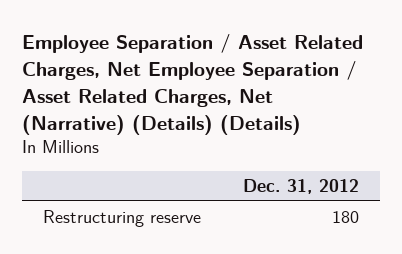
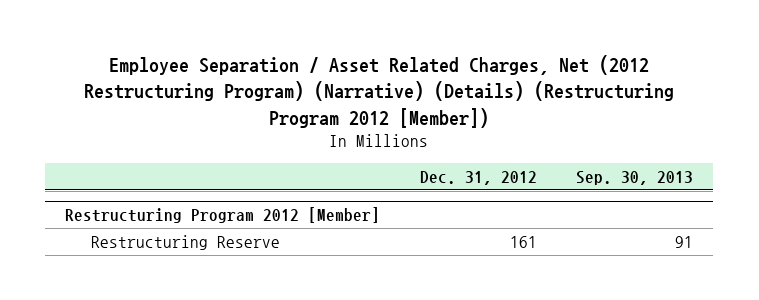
[21,33,363,135] Employee Separation / Asset Related Charges, Net Employee Separation / Asset Related Charges, Net (Narrative) (Details) (Details) -> [84,55,675,128] Employee Separation / Asset Related Charges, Net (2012 Restructuring Program) (Narrative) (Details) (Restructuring Program 2012 [Member])
none -> [576,170,694,185] Sep. 30, 2013
none -> [65,206,381,223] Restructuring Program 2012 [Member]
[42,210,201,228] Restructuring reserve -> [90,234,280,250] Restructuring Reserve
[332,211,360,224] 180 -> [509,235,537,248] 161

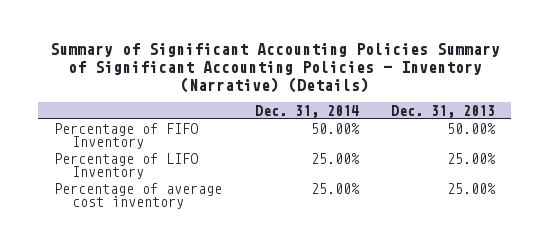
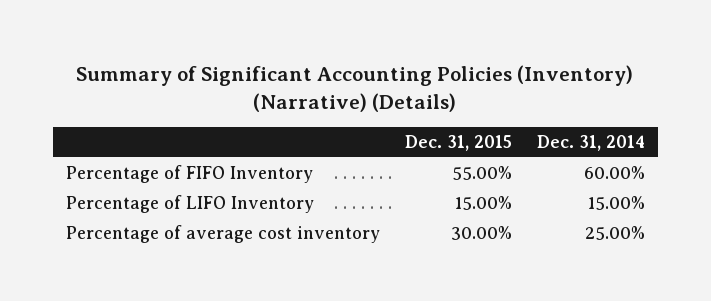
[49,43,500,93] Summary of Significant Accounting Policies Summary of Significant Accounting Policies - Inventory (Narrative) (Details) -> [76,65,634,112] Summary of Significant Accounting Policies (Inventory) (Narrative) (Details)
[391,104,496,118] Dec. 31, 2013 -> none
none -> [404,134,512,151] Dec. 31, 2015
[310,122,360,134] 50.00% -> [584,166,646,180] 60.00%
[310,152,360,164] 25.00% -> [587,196,646,211] 15.00%

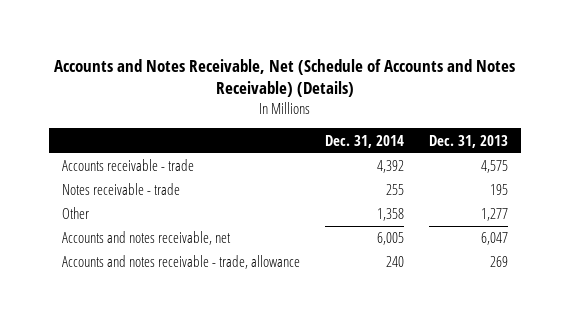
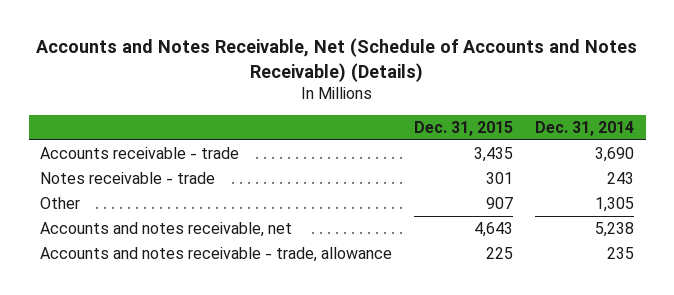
[429,134,509,148] Dec. 31, 2013 -> none
none -> [414,120,514,136] Dec. 31, 2015
[377,160,405,174] 4,392 -> [595,147,635,163] 3,690
[386,184,405,196] 255 -> [607,172,635,185] 243
[377,208,405,222] 1,358 -> [595,197,635,213] 1,305
[377,232,405,246] 6,005 -> [595,222,635,238] 5,238
[386,256,405,268] 240 -> [607,247,635,260] 235

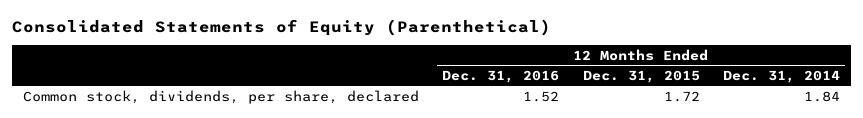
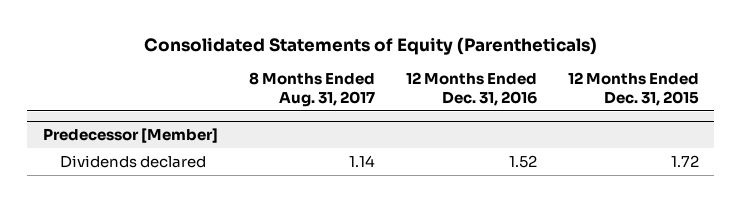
[11,19,551,37] Consolidated Statements of Equity (Parenthetical) -> [143,36,597,55] Consolidated Statements of Equity (Parentheticals)
[722,69,840,83] Dec. 31, 2014 -> none
none -> [248,72,375,107] 8 Months Ended Aug. 31, 2017
none -> [42,128,218,144] Predecessor [Member]
[23,89,420,104] Common stock, dividends, per share, declared -> [59,154,206,168] Dividends declared

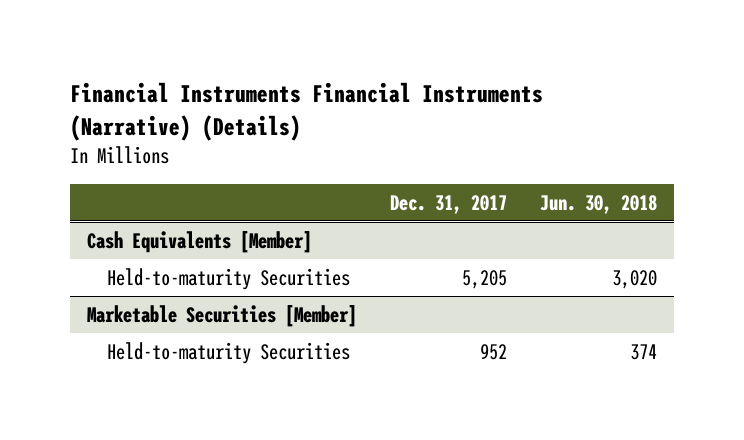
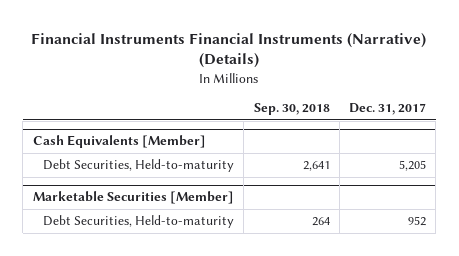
[540,194,658,214] Jun. 30, 2018 -> none
none -> [253,103,330,116] Sep. 30, 2018
[107,267,351,290] Held-to-maturity Securities -> [42,159,234,173] Debt Securities, Held-to-maturity
[107,341,351,364] Held-to-maturity Securities -> [42,215,234,229] Debt Securities, Held-to-maturity

